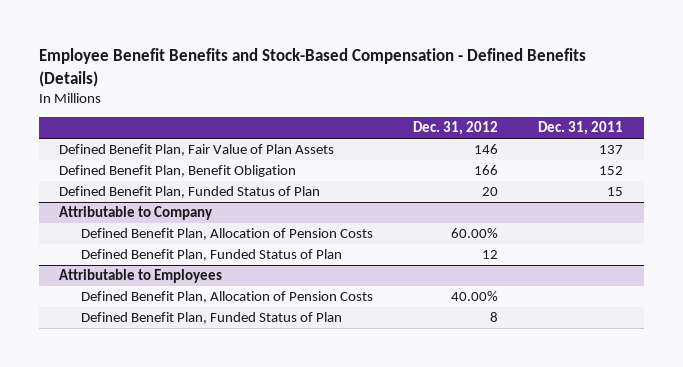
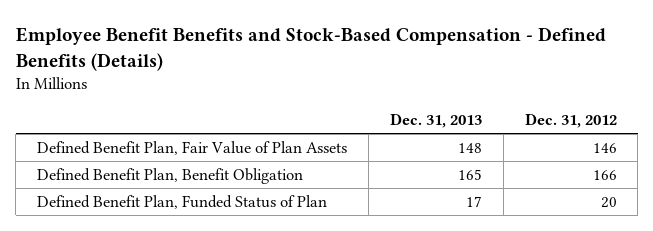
[538,121,624,136] Dec. 31, 2011 -> none
none -> [389,112,482,128] Dec. 31, 2013
[59,206,214,221] Attributable to Company -> none
[80,228,373,241] Defined Benefit Plan, Allocation of Pension Costs -> none
[80,249,342,262] Defined Benefit Plan, Funded Status of Plan -> none
[59,269,223,284] Attributable to Employees -> none
[80,291,373,304] Defined Benefit Plan, Allocation of Pension Costs -> none
[80,312,342,325] Defined Benefit Plan, Funded Status of Plan -> none

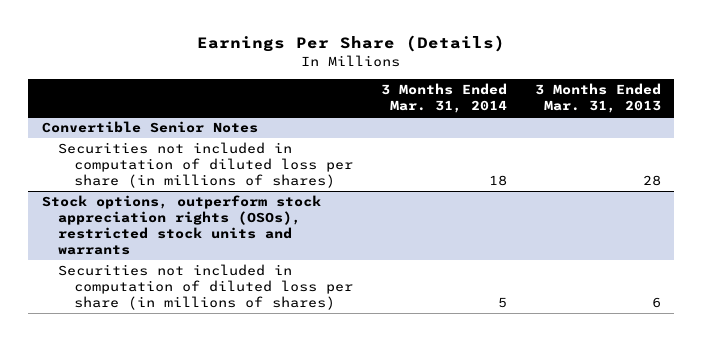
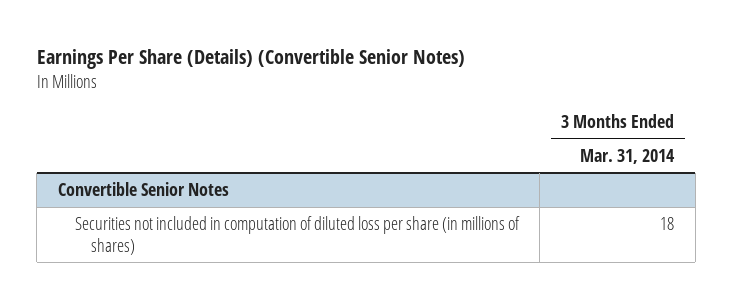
[197,35,506,53] Earnings Per Share (Details) -> [36,48,465,69] Earnings Per Share (Details) (Convertible Senior Notes)
[534,83,661,114] 3 Months Ended Mar. 31, 2013 -> none
[41,195,321,256] Stock options, outperform stock appreciation rights (OSOs), restricted stock units and warrants -> none
[57,264,353,311] Securities not included in computation of diluted loss per share (in millions of shares) -> none

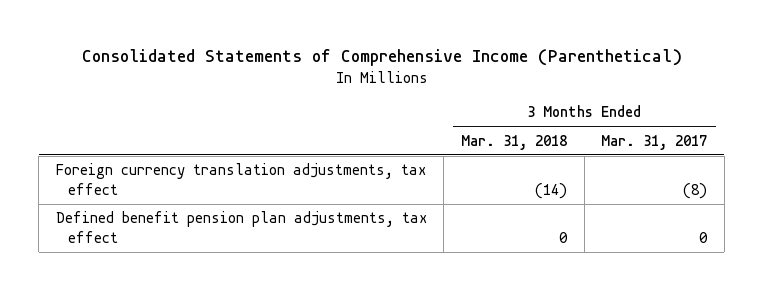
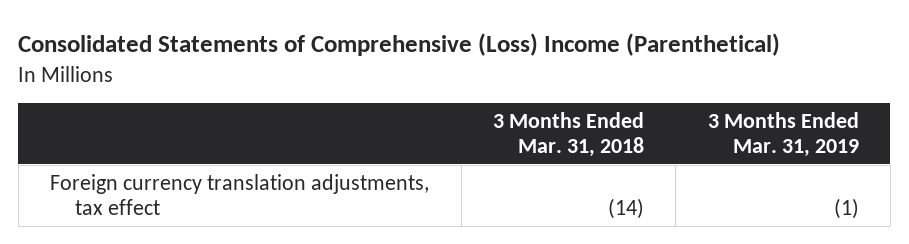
[81,49,682,67] Consolidated Statements of Comprehensive Income (Parenthetical) -> [18,33,781,57] Consolidated Statements of Comprehensive (Loss) Income (Parenthetical)
[601,134,708,150] Mar. 31, 2017 -> none
none -> [707,111,859,158] 3 Months Ended Mar. 31, 2019
[55,211,427,243] Defined benefit pension plan adjustments, tax effect -> none

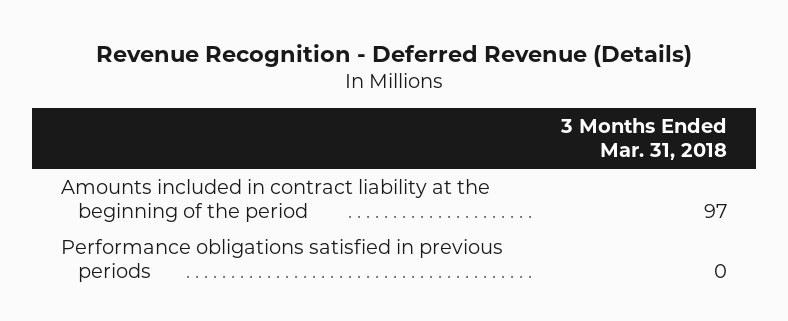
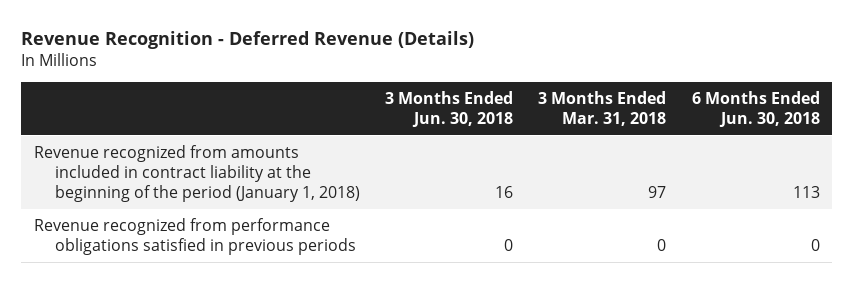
none -> [385,90,514,127] 3 Months Ended Jun. 30, 2018
none -> [691,90,820,127] 6 Months Ended Jun. 30, 2018
[60,179,490,222] Amounts included in contract liability at the beginning of the period -> [33,144,360,203] Revenue recognized from amounts included in contract liability at the beginning of the period (January 1, 2018)
[60,239,503,282] Performance obligations satisfied in previous periods -> [33,217,356,256] Revenue recognized from performance obligations satisfied in previous periods

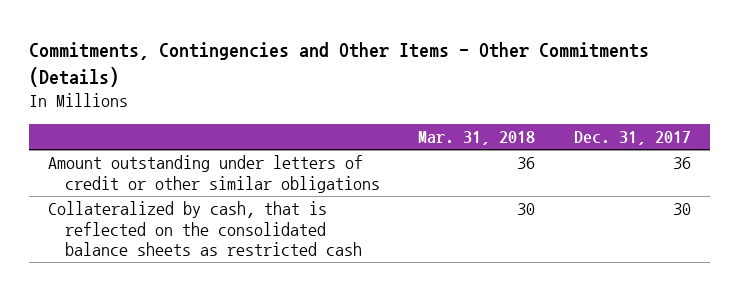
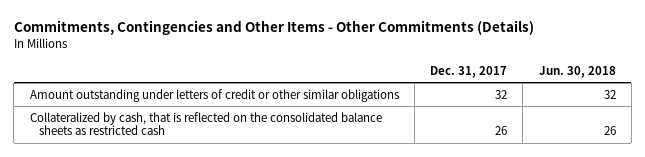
[418,131,536,146] Mar. 31, 2018 -> none
none -> [538,66,616,79] Jun. 30, 2018
[673,157,692,170] 36 -> [495,89,508,99] 32
[673,203,692,216] 30 -> [495,126,508,136] 26

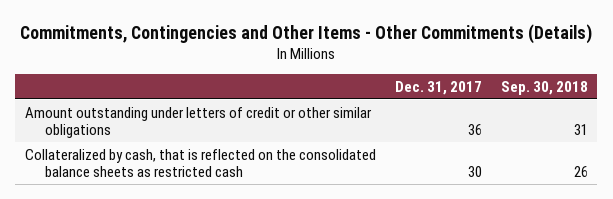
[538,66,616,79] Jun. 30, 2018 -> none
none -> [500,80,588,95] Sep. 30, 2018
[495,89,508,99] 32 -> [467,124,482,136] 36
[495,126,508,136] 26 -> [467,166,482,178] 30

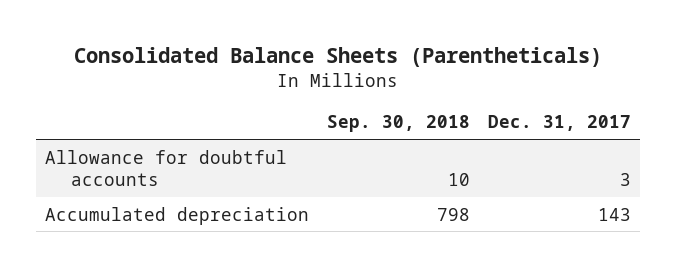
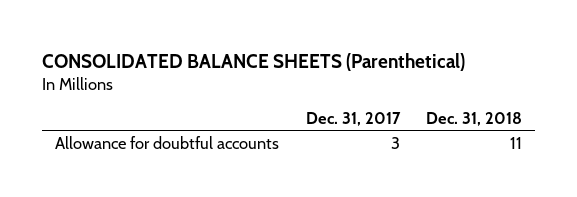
[73,47,602,68] Consolidated Balance Sheets (Parentheticals) -> [42,52,466,71] CONSOLIDATED BALANCE SHEETS (Parenthetical)
[326,115,470,133] Sep. 30, 2018 -> none
none -> [425,112,522,127] Dec. 31, 2018
[44,206,309,225] Accumulated depreciation -> none

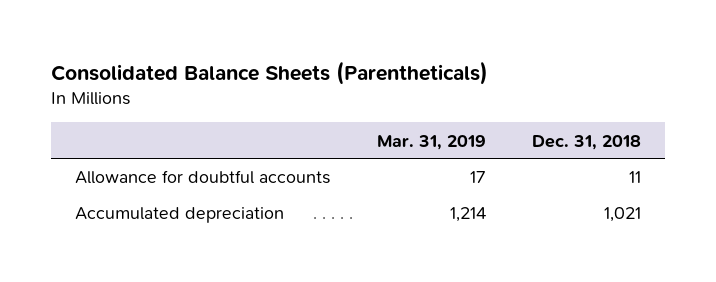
[42,52,466,71] CONSOLIDATED BALANCE SHEETS (Parenthetical) -> [51,60,489,85] Consolidated Balance Sheets (Parentheticals)
[305,112,401,127] Dec. 31, 2017 -> none
none -> [376,134,486,150] Mar. 31, 2019
none -> [74,207,284,224] Accumulated depreciation

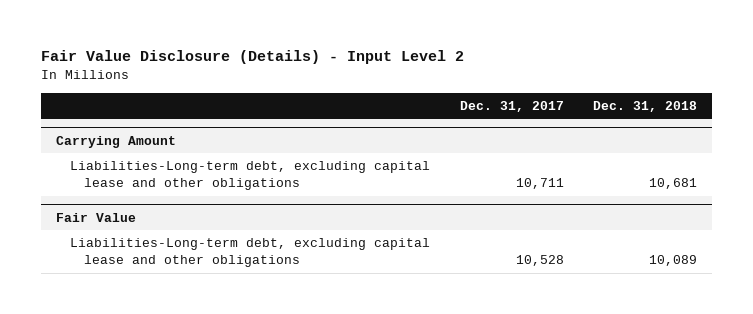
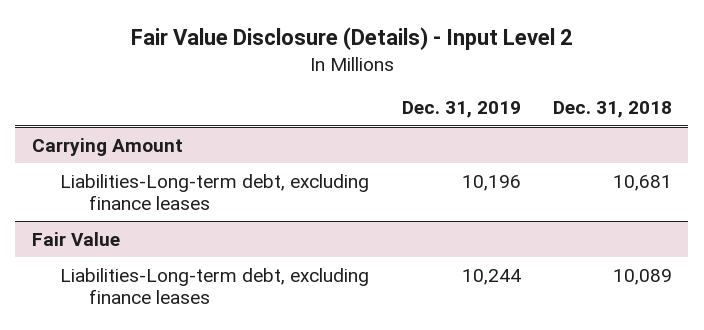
[459,100,564,112] Dec. 31, 2017 -> none
none -> [401,101,521,119] Dec. 31, 2019
[69,161,430,191] Liabilities-Long-term debt, excluding capital lease and other obligations -> [60,173,370,210] Liabilities-Long-term debt, excluding finance leases
[69,238,430,268] Liabilities-Long-term debt, excluding capital lease and other obligations -> [60,267,370,304] Liabilities-Long-term debt, excluding finance leases

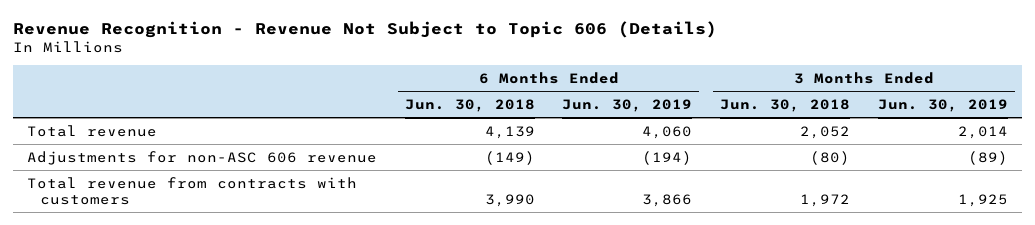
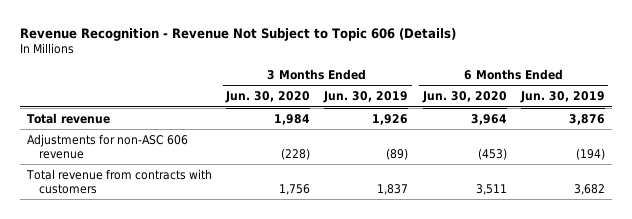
[404,99,535,113] Jun. 30, 2018 -> none
[720,99,851,113] Jun. 30, 2018 -> none
none -> [225,91,311,104] Jun. 30, 2020
none -> [421,91,507,104] Jun. 30, 2020
[642,125,693,139] 4,060 -> [568,113,605,125] 3,876
[957,125,1008,139] 2,014 -> [372,113,409,125] 1,926
[642,193,693,207] 3,866 -> [573,183,605,195] 3,682
[957,193,1008,207] 1,925 -> [377,183,409,195] 1,837

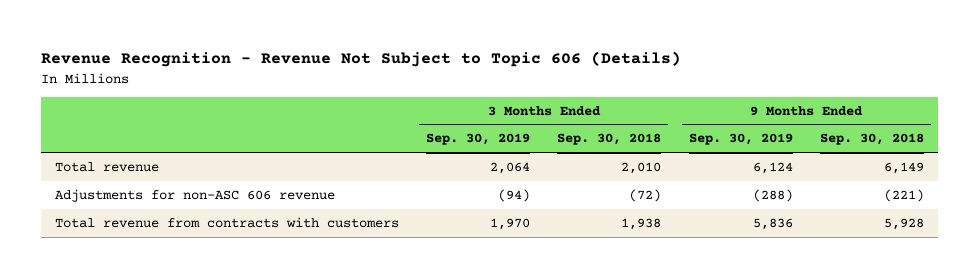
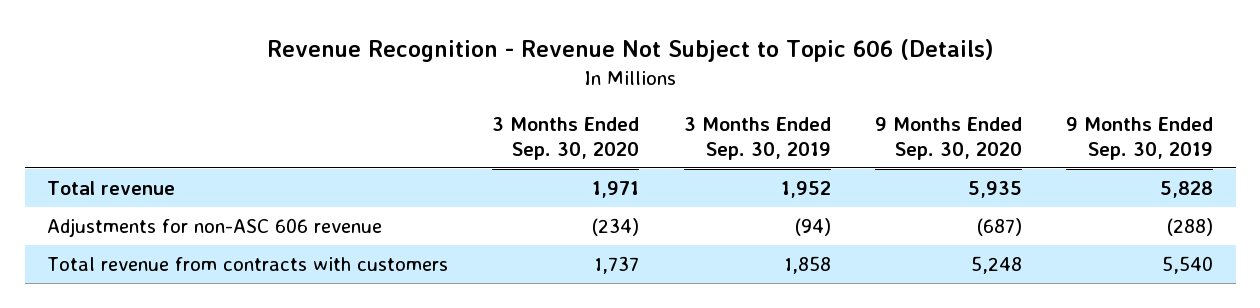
[557,133,662,146] Sep. 30, 2018 -> none
[819,133,924,146] Sep. 30, 2018 -> none
none -> [492,117,640,161] 3 Months Ended Sep. 30, 2020
none -> [874,117,1022,161] 9 Months Ended Sep. 30, 2020
[490,161,531,174] 2,064 -> [780,180,831,198] 1,952
[752,161,793,174] 6,124 -> [1160,180,1214,198] 5,828
[490,217,531,230] 1,970 -> [783,255,831,274] 1,858
[752,217,793,230] 5,836 -> [1162,255,1214,274] 5,540

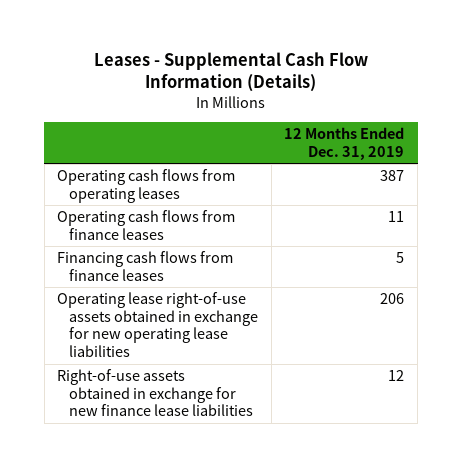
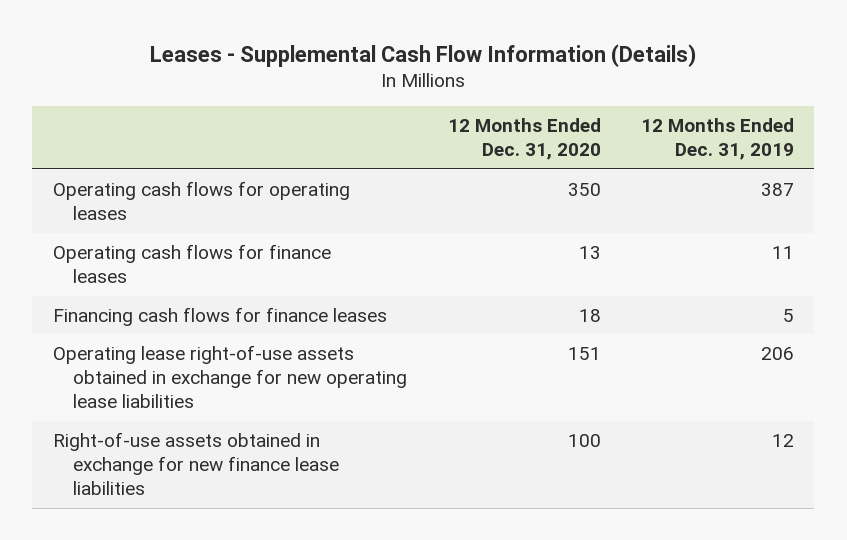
none -> [447,118,601,161] 12 Months Ended Dec. 31, 2020
[57,169,236,203] Operating cash flows from operating leases -> [52,180,350,221] Operating cash flows for operating leases
[57,210,236,240] Operating cash flows from finance leases -> [52,243,331,284] Operating cash flows for finance leases
[57,251,234,281] Financing cash flows from finance leases -> [52,306,387,326] Financing cash flows for finance leases

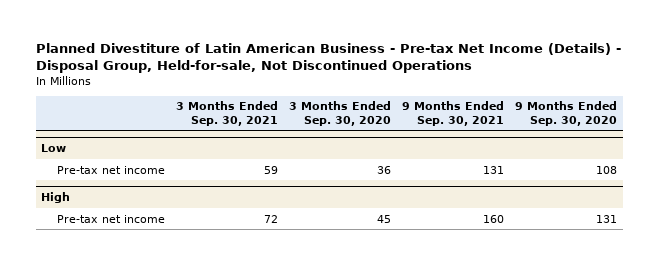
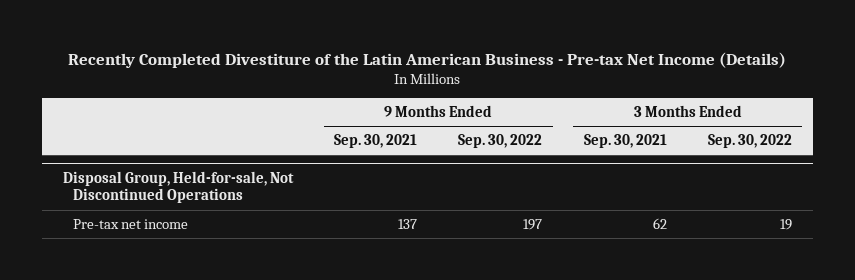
[35,42,621,73] Planned Divestiture of Latin American Business - Pre-tax Net Income (Details) - Disposal Group, Held-for-sale, Not Discontinued Operations -> [68,51,787,68] Recently Completed Divestiture of the Latin American Business - Pre-tax Net Income (Details)
[289,101,392,126] 3 Months Ended Sep. 30, 2020 -> none
[515,101,618,126] 9 Months Ended Sep. 30, 2020 -> none
none -> [458,134,543,149] Sep. 30, 2022
none -> [707,134,792,149] Sep. 30, 2022
[41,192,71,204] High -> none
[57,214,166,223] Pre-tax net income -> none
[41,144,67,153] Low -> [62,170,294,204] Disposal Group, Held-for-sale, Not Discontinued Operations
[264,165,279,174] 59 -> [652,217,667,229] 62
[483,165,505,174] 131 -> [398,218,418,229] 137

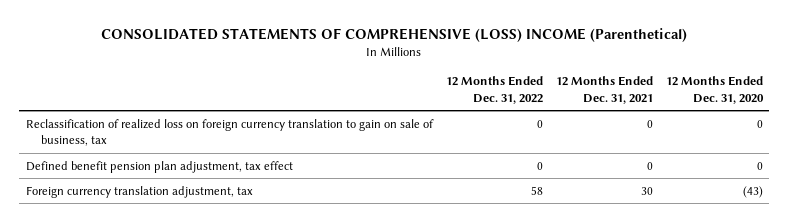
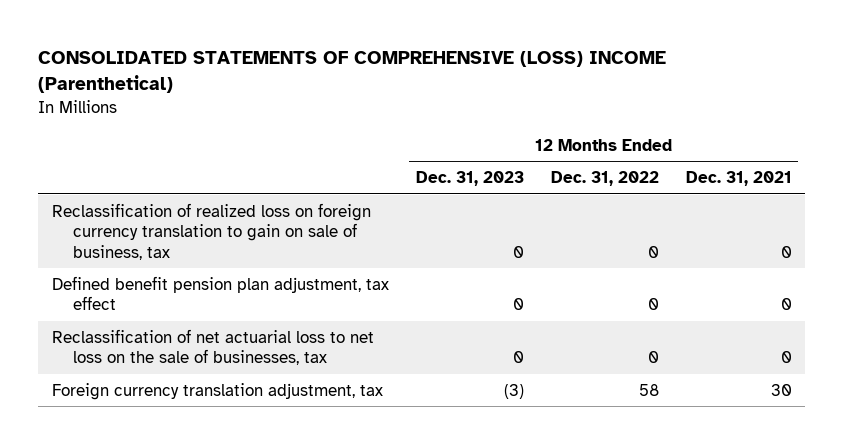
[665,76,764,104] 12 Months Ended Dec. 31, 2020 -> none
none -> [415,171,524,187] Dec. 31, 2023
none -> [51,328,374,366] Reclassification of net actuarial loss to net loss on the sale of businesses, tax

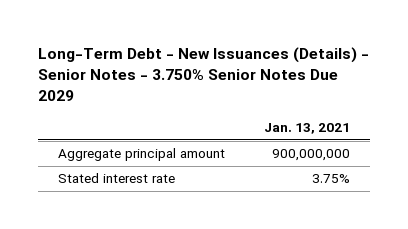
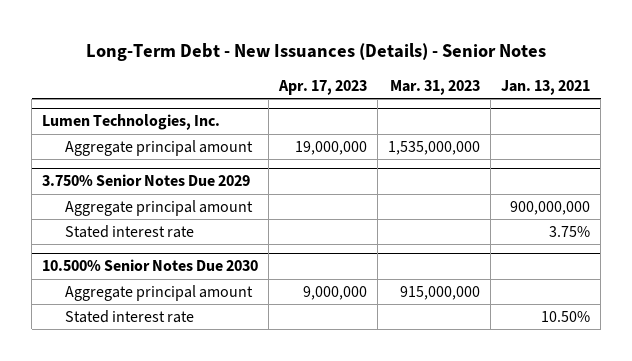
[37,46,369,102] Long-Term Debt - New Issuances (Details) - Senior Notes - 3.750% Senior Notes Due 2029 -> [86,42,547,61] Long-Term Debt - New Issuances (Details) - Senior Notes
none -> [278,80,368,96] Apr. 17, 2023
none -> [390,80,481,96] Mar. 31, 2023
none -> [42,114,221,131] Lumen Technologies, Inc.
none -> [65,140,254,157] Aggregate principal amount
none -> [42,174,251,187] 3.750% Senior Notes Due 2029
none -> [42,259,259,272] 10.500% Senior Notes Due 2030
none -> [65,285,254,302] Aggregate principal amount
none -> [65,310,195,324] Stated interest rate

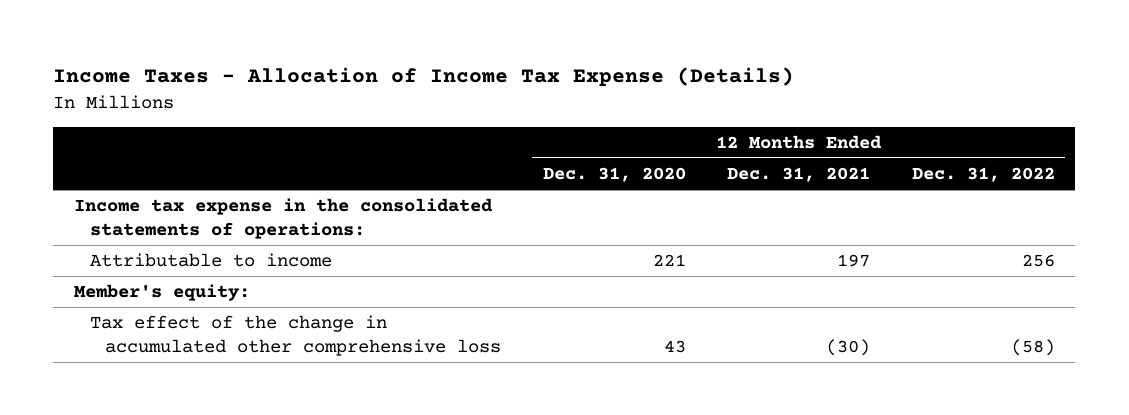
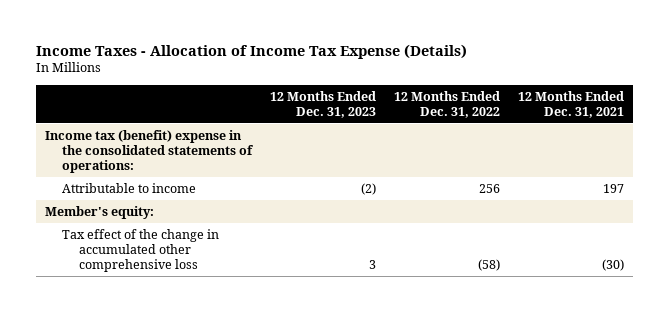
[542,167,686,183] Dec. 31, 2020 -> none
none -> [270,90,377,119] 12 Months Ended Dec. 31, 2023
[74,198,494,239] Income tax expense in the consolidated statements of operations: -> [45,129,255,174] Income tax (benefit) expense in the consolidated statements of operations:

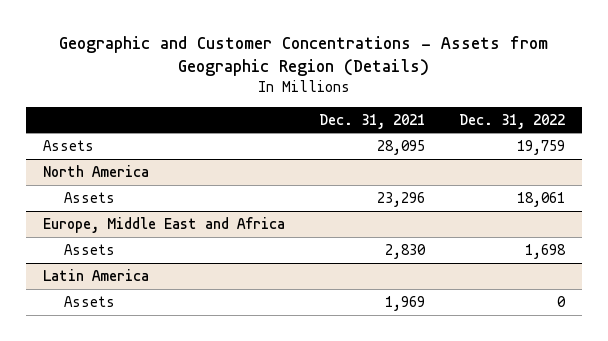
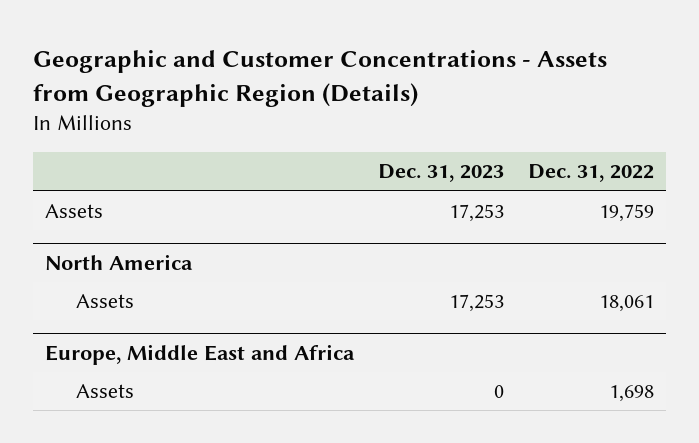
[319,113,426,129] Dec. 31, 2021 -> none
none -> [377,164,504,183] Dec. 31, 2023
[43,268,150,281] Latin America -> none
[63,295,115,307] Assets -> none

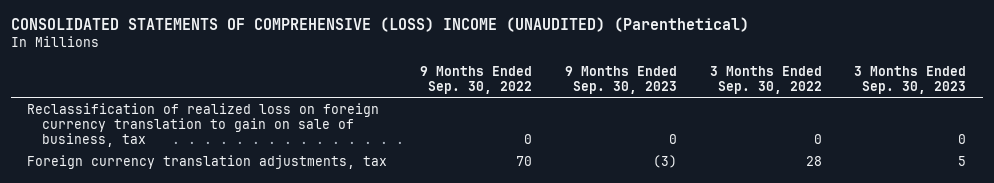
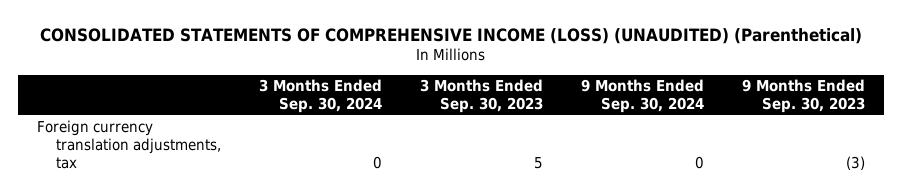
[10,17,749,33] CONSOLIDATED STATEMENTS OF COMPREHENSIVE (LOSS) INCOME (UNAUDITED) (Parenthetical) -> [40,27,863,44] CONSOLIDATED STATEMENTS OF COMPREHENSIVE INCOME (LOSS) (UNAUDITED) (Parenthetical)
[420,65,533,94] 9 Months Ended Sep. 30, 2022 -> none
[709,65,822,94] 3 Months Ended Sep. 30, 2022 -> none
none -> [258,79,382,113] 3 Months Ended Sep. 30, 2024
none -> [581,79,705,113] 9 Months Ended Sep. 30, 2024
[27,102,380,147] Reclassification of realized loss on foreign currency translation to gain on sale of business, tax -> none

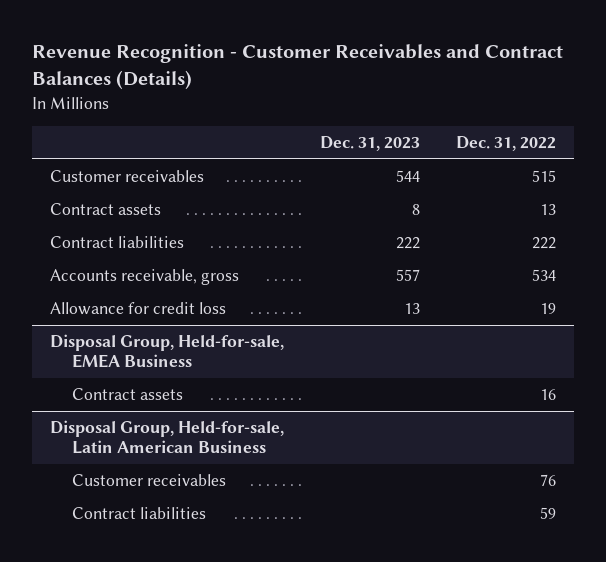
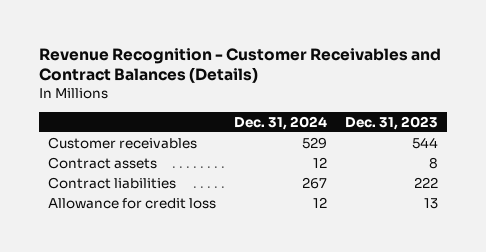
[456,135,557,151] Dec. 31, 2022 -> none
none -> [233,115,327,130] Dec. 31, 2024
[49,268,239,285] Accounts receivable, gross -> none
[49,333,284,368] Disposal Group, Held-for-sale, EMEA Business -> none
[72,387,184,400] Contract assets -> none
[49,419,284,454] Disposal Group, Held-for-sale, Latin American Business -> none
[72,473,227,486] Customer receivables -> none
[72,506,207,519] Contract liabilities -> none

